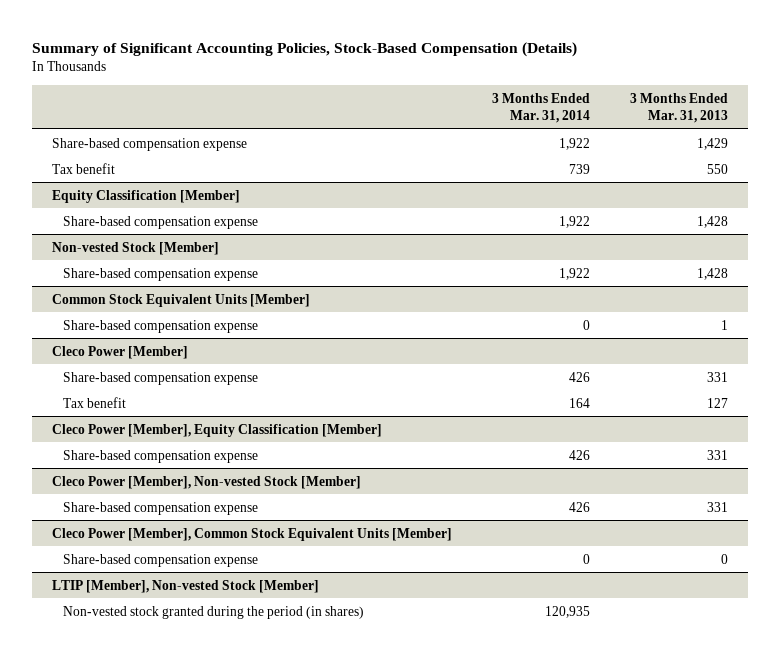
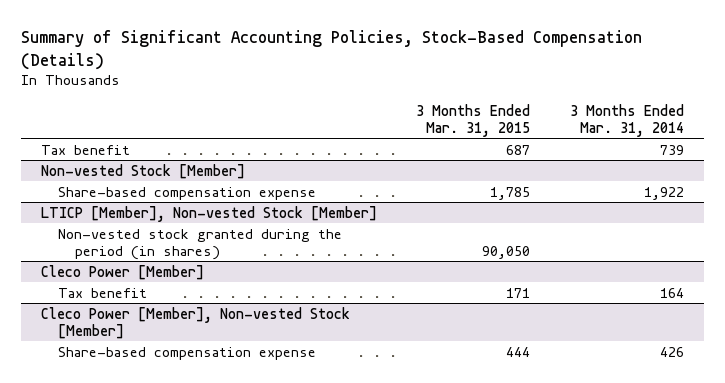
[630,92,729,124] 3 Months Ended Mar. 31, 2013 -> none
none -> [416,103,531,137] 3 Months Ended Mar. 31, 2015
[51,137,247,151] Share-based compensation expense -> none
[51,189,240,203] Equity Classification [Member] -> none
[62,215,258,229] Share-based compensation expense -> none
[51,293,310,307] Common Stock Equivalent Units [Member] -> none
[62,319,258,333] Share-based compensation expense -> none
none -> [40,205,377,222] LTICP [Member], Non-vested Stock [Member]
none -> [57,228,342,260] Non-vested stock granted during the period (in shares)
[62,371,258,385] Share-based compensation expense -> none
[51,423,382,437] Cleco Power [Member], Equity Classification [Member] -> none
[62,449,258,463] Share-based compensation expense -> none
[51,527,452,541] Cleco Power [Member], Common Stock Equivalent Units [Member] -> none
[62,553,258,567] Share-based compensation expense -> none
[51,579,319,593] LTIP [Member], Non-vested Stock [Member] -> none
[62,605,364,619] Non-vested stock granted during the period (in shares) -> none

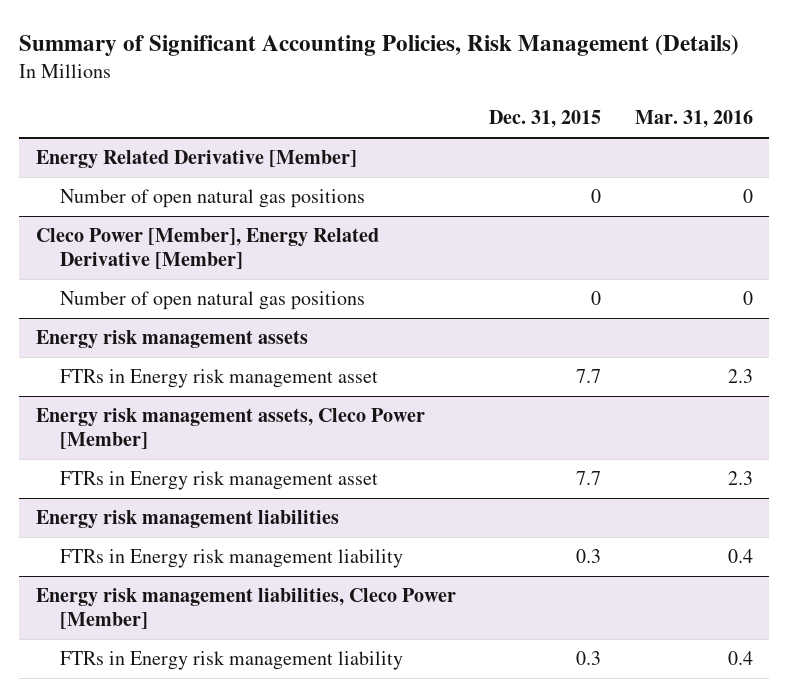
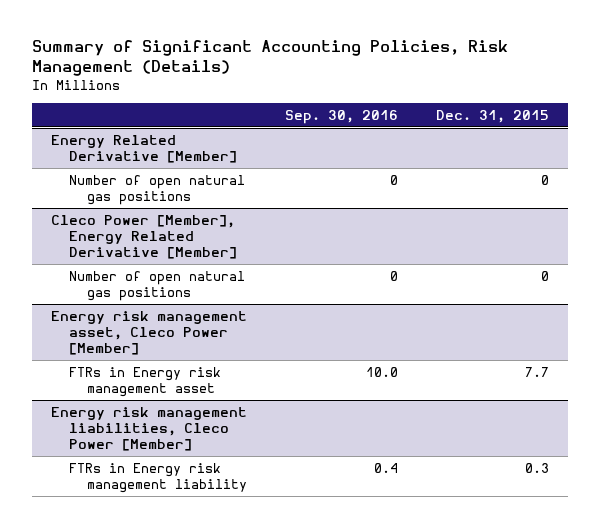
[634,110,753,129] Mar. 31, 2016 -> none
none -> [285,109,399,124] Sep. 30, 2016
[35,330,308,350] Energy risk management assets -> none
[59,369,378,389] FTRs in Energy risk management asset -> none
[35,408,425,449] Energy risk management assets, Cleco Power [Member] -> [50,310,247,356] Energy risk management asset, Cleco Power [Member]
[35,510,339,530] Energy risk management liabilities -> none
[59,549,403,569] FTRs in Energy risk management liability -> none

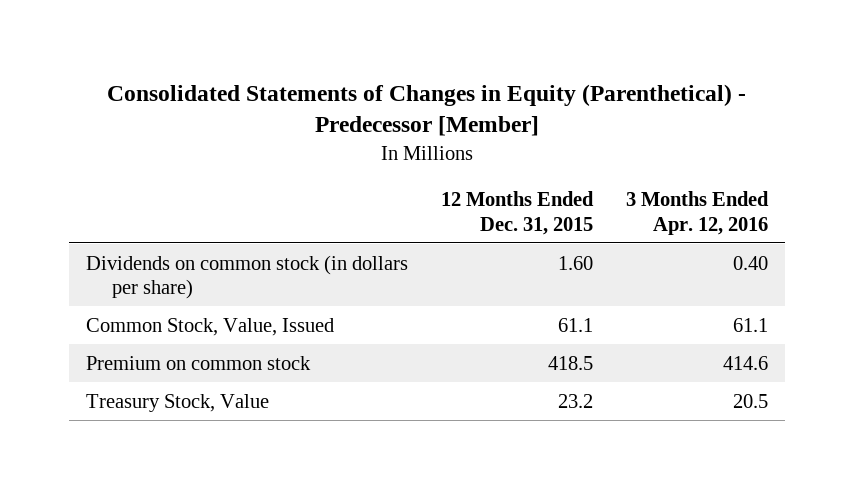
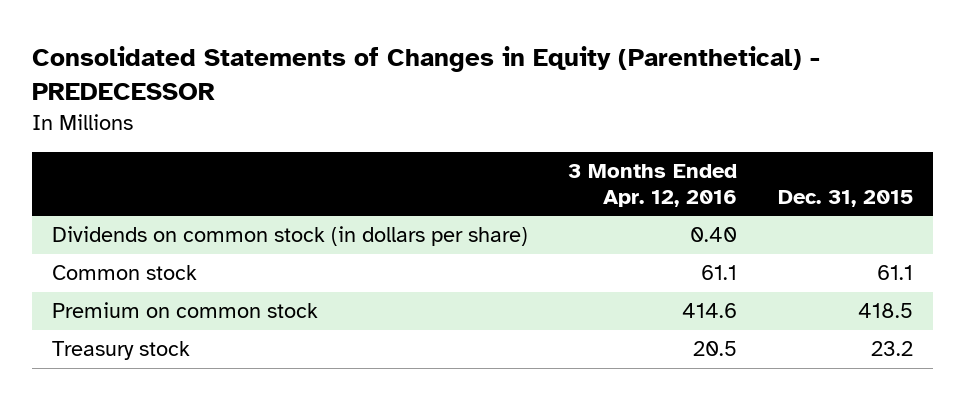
[106,83,746,137] Consolidated Statements of Changes in Equity (Parenthetical) - Predecessor [Member] -> [32,46,821,101] Consolidated Statements of Changes in Equity (Parenthetical) - PREDECESSOR
[440,190,594,235] 12 Months Ended Dec. 31, 2015 -> none
none -> [777,189,913,207] Dec. 31, 2015
[85,317,334,336] Common Stock, Value, Issued -> [52,265,198,281] Common stock
[85,393,269,412] Treasury Stock, Value -> [52,341,191,361] Treasury stock

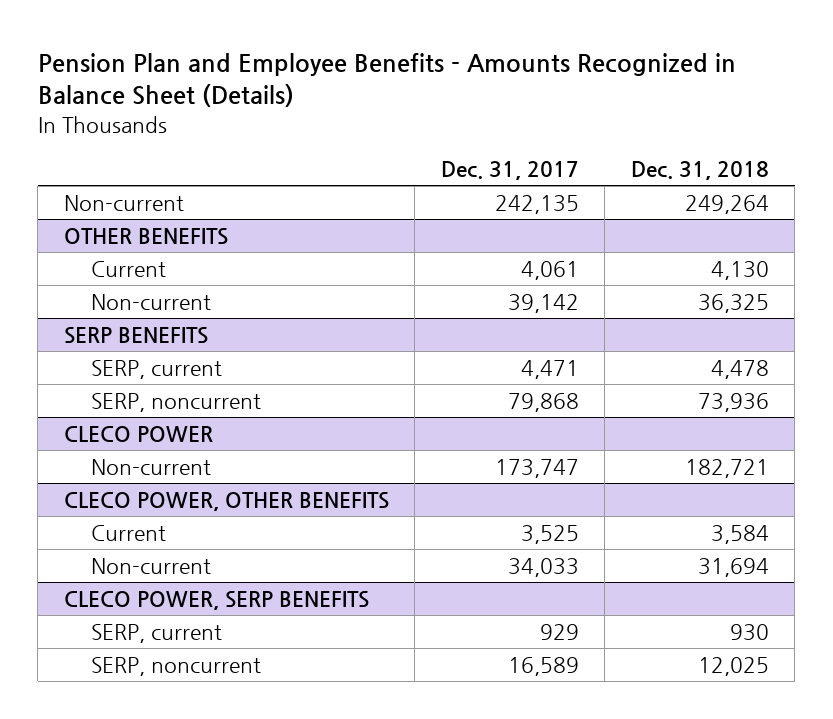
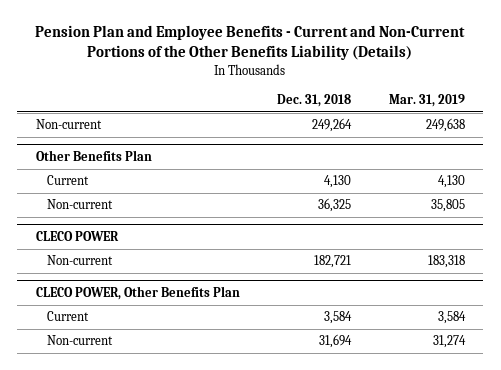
[37,52,736,108] Pension Plan and Employee Benefits - Amounts Recognized in Balance Sheet (Details) -> [35,25,466,61] Pension Plan and Employee Benefits - Current and Non-Current Portions of the Other Benefits Liability (Details)
[440,161,579,181] Dec. 31, 2017 -> none
none -> [388,93,465,107] Mar. 31, 2019
[63,227,228,245] OTHER BENEFITS -> [36,150,153,162] Other Benefits Plan
[63,326,208,344] SERP BENEFITS -> none
[91,359,223,379] SERP, current -> none
[91,392,262,412] SERP, noncurrent -> none
[63,491,389,511] CLECO POWER, OTHER BENEFITS -> [36,286,241,301] CLECO POWER, Other Benefits Plan
[63,590,369,610] CLECO POWER, SERP BENEFITS -> none
[91,623,223,643] SERP, current -> none
[91,656,262,676] SERP, noncurrent -> none

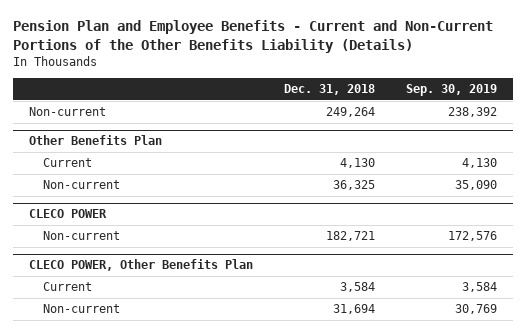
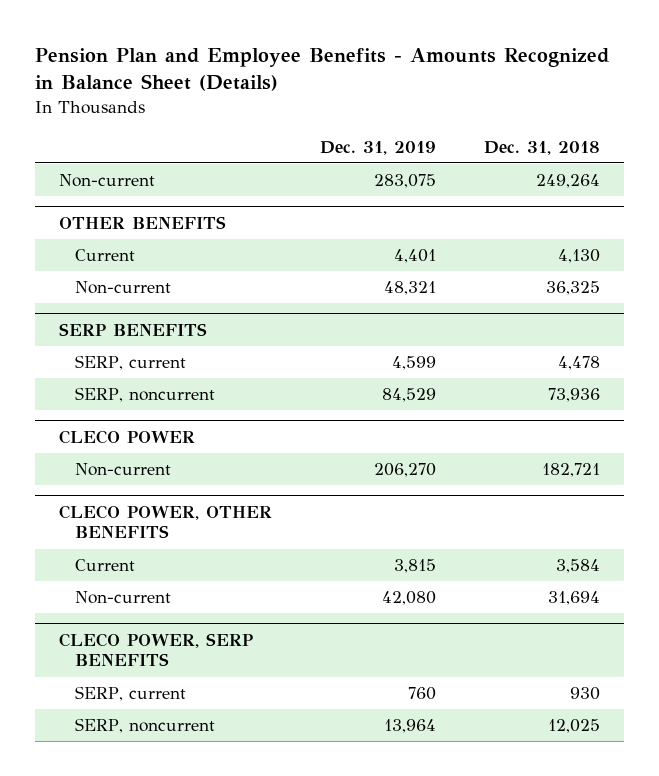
[12,20,493,53] Pension Plan and Employee Benefits - Current and Non-Current Portions of the Other Benefits Liability (Details) -> [34,47,609,92] Pension Plan and Employee Benefits - Amounts Recognized in Balance Sheet (Details)
[406,84,498,97] Sep. 30, 2019 -> none
none -> [320,140,437,155] Dec. 31, 2019
[28,135,162,146] Other Benefits Plan -> [58,215,226,229] OTHER BENEFITS
none -> [58,322,207,336] SERP BENEFITS
none -> [74,355,186,371] SERP, current
none -> [74,387,215,403] SERP, noncurrent
[28,259,253,272] CLECO POWER, Other Benefits Plan -> [58,504,272,539] CLECO POWER, OTHER BENEFITS
none -> [58,632,253,667] CLECO POWER, SERP BENEFITS
none -> [74,686,186,702] SERP, current
none -> [74,718,215,734] SERP, noncurrent

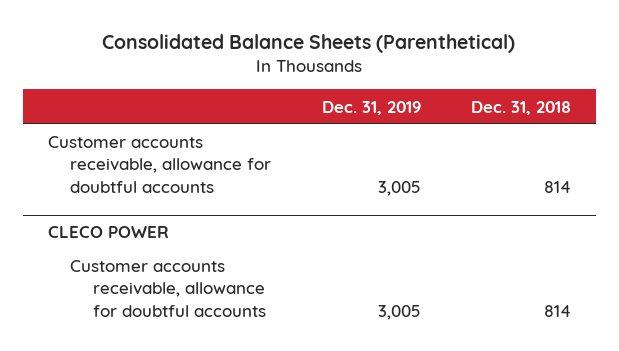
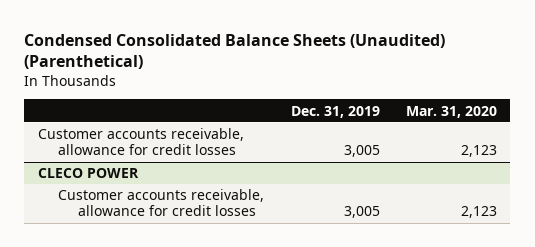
[102,34,516,54] Consolidated Balance Sheets (Parenthetical) -> [24,33,446,70] Condensed Consolidated Balance Sheets (Unaudited) (Parenthetical)
[470,100,571,115] Dec. 31, 2018 -> none
none -> [406,105,498,118] Mar. 31, 2020
[47,136,272,193] Customer accounts receivable, allowance for doubtful accounts -> [37,128,244,156] Customer accounts receivable, allowance for credit losses
[70,260,266,317] Customer accounts receivable, allowance for doubtful accounts -> [58,189,265,217] Customer accounts receivable, allowance for credit losses

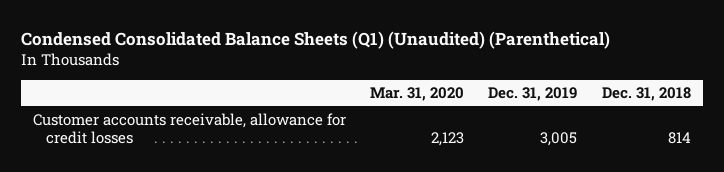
[24,33,446,70] Condensed Consolidated Balance Sheets (Unaudited) (Parenthetical) -> [21,30,611,49] Condensed Consolidated Balance Sheets (Q1) (Unaudited) (Parenthetical)
none -> [601,87,691,102] Dec. 31, 2018
[37,168,139,179] CLECO POWER -> none
[58,189,265,217] Customer accounts receivable, allowance for credit losses -> none

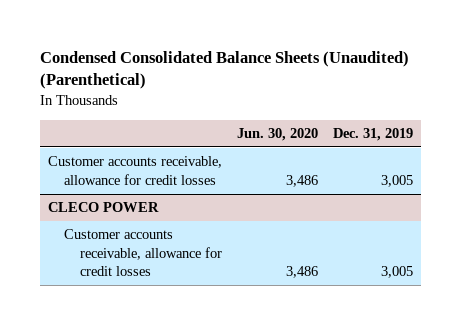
[21,30,611,49] Condensed Consolidated Balance Sheets (Q1) (Unaudited) (Parenthetical) -> [40,50,410,90] Condensed Consolidated Balance Sheets (Unaudited) (Parenthetical)
[370,87,465,102] Mar. 31, 2020 -> none
[601,87,691,102] Dec. 31, 2018 -> none
none -> [236,127,318,141] Jun. 30, 2020
none -> [47,202,159,213] CLECO POWER
none -> [63,229,222,277] Customer accounts receivable, allowance for credit losses

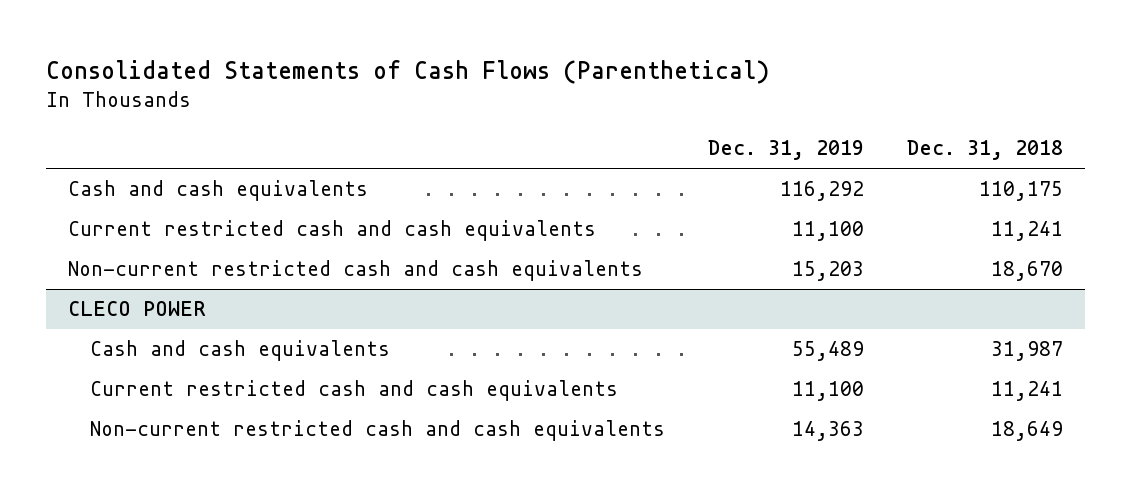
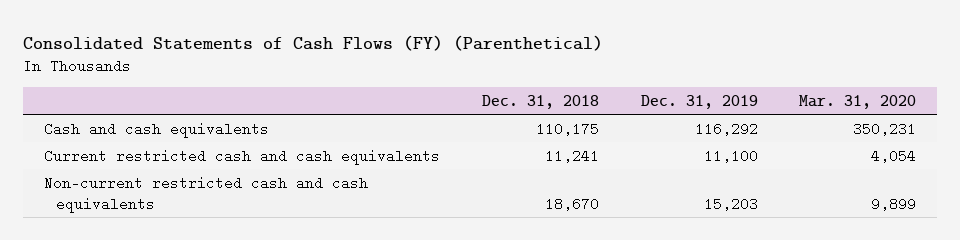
[46,59,770,84] Consolidated Statements of Cash Flows (Parenthetical) -> [23,34,604,51] Consolidated Statements of Cash Flows (FY) (Parenthetical)
none -> [799,94,917,109] Mar. 31, 2020
[67,301,206,317] CLECO POWER -> none
[90,340,391,362] Cash and cash equivalents -> none
[90,380,619,402] Current restricted cash and cash equivalents -> none
[90,420,666,442] Non-current restricted cash and cash equivalents -> none

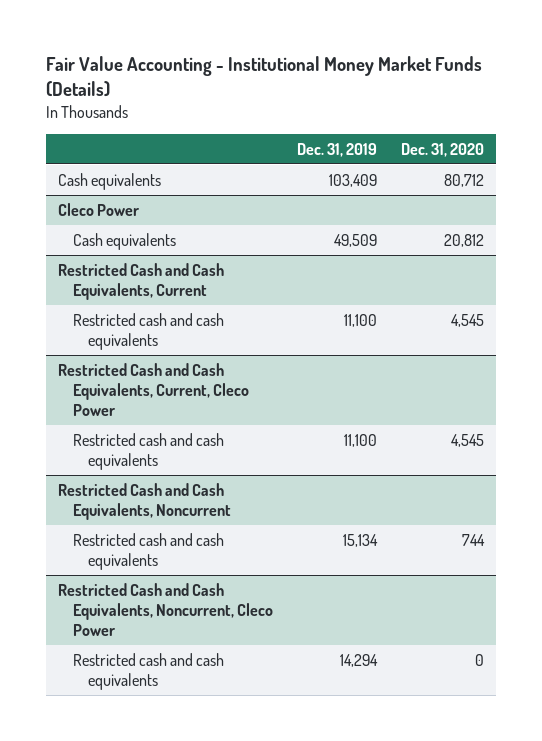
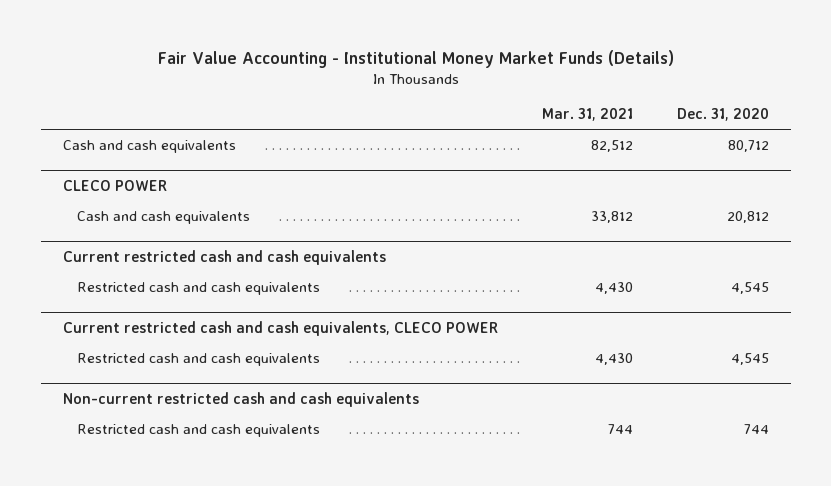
[297,142,378,157] Dec. 31, 2019 -> none
none -> [541,108,633,122] Mar. 31, 2021
[58,172,162,190] Cash equivalents -> [62,140,236,154] Cash and cash equivalents
[58,202,140,216] Cleco Power -> [62,180,167,192] CLECO POWER
[73,232,177,250] Cash equivalents -> [77,211,251,225] Cash and cash equivalents
[58,262,225,301] Restricted Cash and Cash Equivalents, Current -> [62,250,386,266] Current restricted cash and cash equivalents
[58,362,250,417] Restricted Cash and Cash Equivalents, Current, Cleco Power -> [62,321,498,337] Current restricted cash and cash equivalents, CLECO POWER
[58,482,232,521] Restricted Cash and Cash Equivalents, Noncurrent -> [62,392,419,408] Non-current restricted cash and cash equivalents
[58,582,274,637] Restricted Cash and Cash Equivalents, Noncurrent, Cleco Power -> none
[73,652,225,691] Restricted cash and cash equivalents -> none

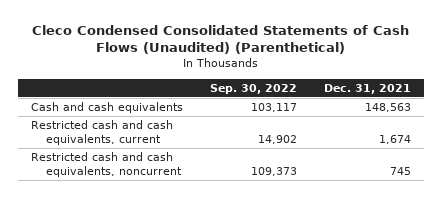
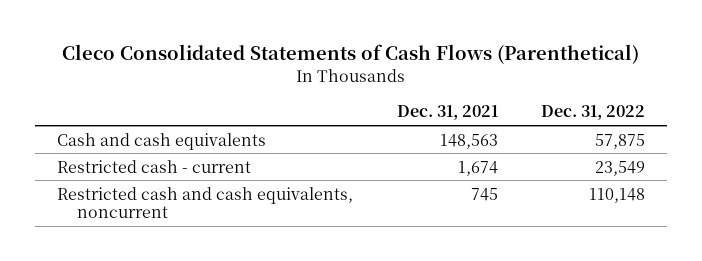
[31,24,409,55] Cleco Condensed Consolidated Statements of Cash Flows (Unaudited) (Parenthetical) -> [62,44,640,65] Cleco Consolidated Statements of Cash Flows (Parenthetical)
[209,83,297,94] Sep. 30, 2022 -> none
none -> [541,105,646,121] Dec. 31, 2022
[31,120,174,146] Restricted cash and cash equivalents, current -> [57,159,252,173] Restricted cash - current

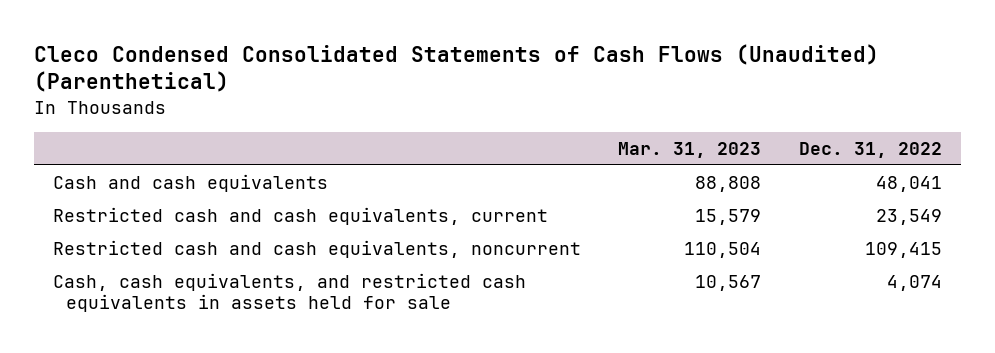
[62,44,640,65] Cleco Consolidated Statements of Cash Flows (Parenthetical) -> [33,43,879,93] Cleco Condensed Consolidated Statements of Cash Flows (Unaudited) (Parenthetical)
[396,105,498,121] Dec. 31, 2021 -> none
none -> [618,141,762,158] Mar. 31, 2023
[595,133,646,149] 57,875 -> [876,176,943,193] 48,041
[57,159,252,173] Restricted cash - current -> [52,207,548,226] Restricted cash and cash equivalents, current
[589,187,646,203] 110,148 -> [865,242,943,259] 109,415
none -> [52,273,526,313] Cash, cash equivalents, and restricted cash equivalents in assets held for sale

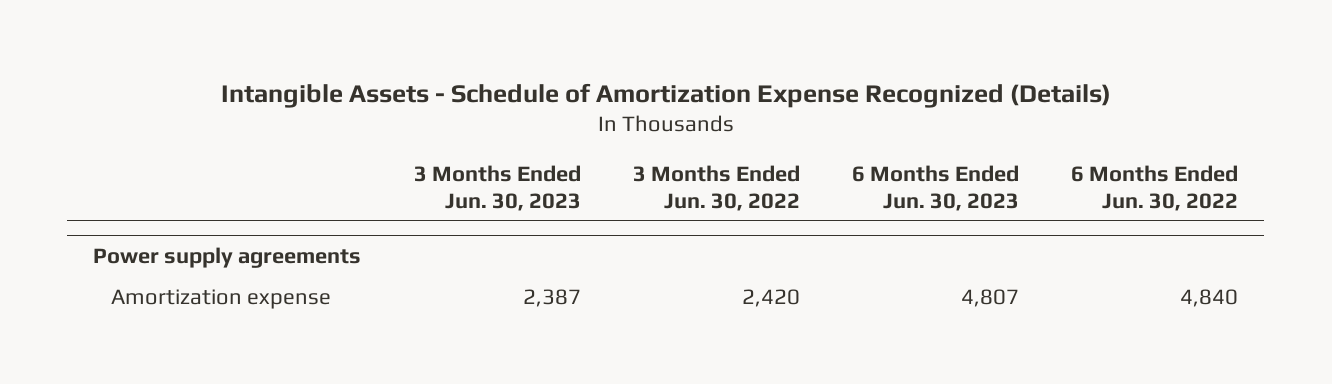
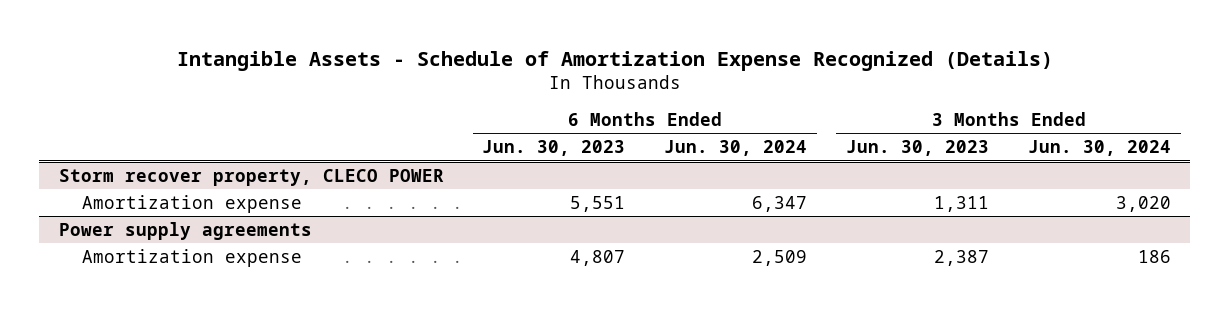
[632,164,800,211] 3 Months Ended Jun. 30, 2022 -> none
[1071,164,1239,211] 6 Months Ended Jun. 30, 2022 -> none
none -> [664,140,808,157] Jun. 30, 2024
none -> [1028,140,1172,157] Jun. 30, 2024
none -> [58,168,444,186] Storm recover property, CLECO POWER
none -> [81,194,302,213] Amortization expense

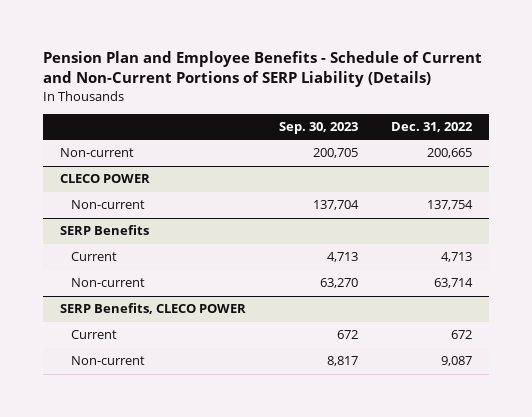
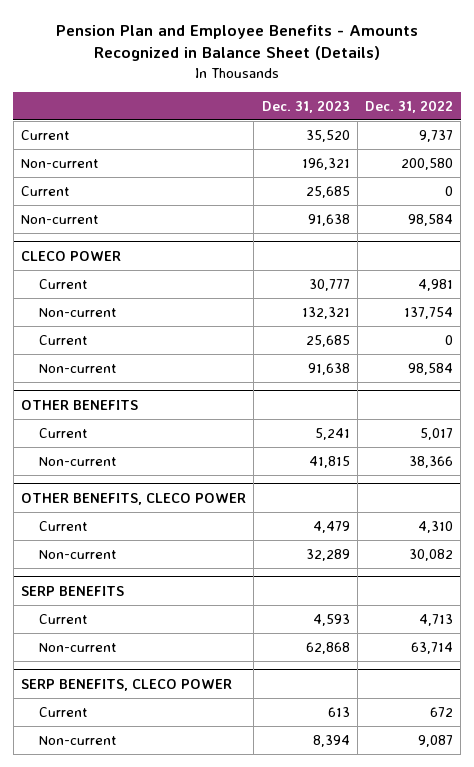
[42,50,482,88] Pension Plan and Employee Benefits - Schedule of Current and Non-Current Portions of SERP Liability (Details) -> [56,24,419,62] Pension Plan and Employee Benefits - Amounts Recognized in Balance Sheet (Details)
[278,122,358,135] Sep. 30, 2023 -> none
none -> [261,100,350,114] Dec. 31, 2023
none -> [21,129,70,140] Current
[427,148,473,159] 200,665 -> [400,157,453,170] 200,580
none -> [21,185,70,196] Current
none -> [21,214,99,224] Non-current
none -> [38,278,87,289] Current
none -> [38,334,87,345] Current
none -> [38,363,116,373] Non-current
none -> [21,399,139,410] OTHER BENEFITS
none -> [38,427,87,438] Current
none -> [38,456,116,466] Non-current
none -> [21,492,247,505] OTHER BENEFITS, CLECO POWER
none -> [38,520,87,531] Current
none -> [38,549,116,559] Non-current
[59,225,149,236] SERP Benefits -> [21,585,125,596] SERP BENEFITS
[59,303,246,315] SERP Benefits, CLECO POWER -> [21,678,233,691] SERP BENEFITS, CLECO POWER

